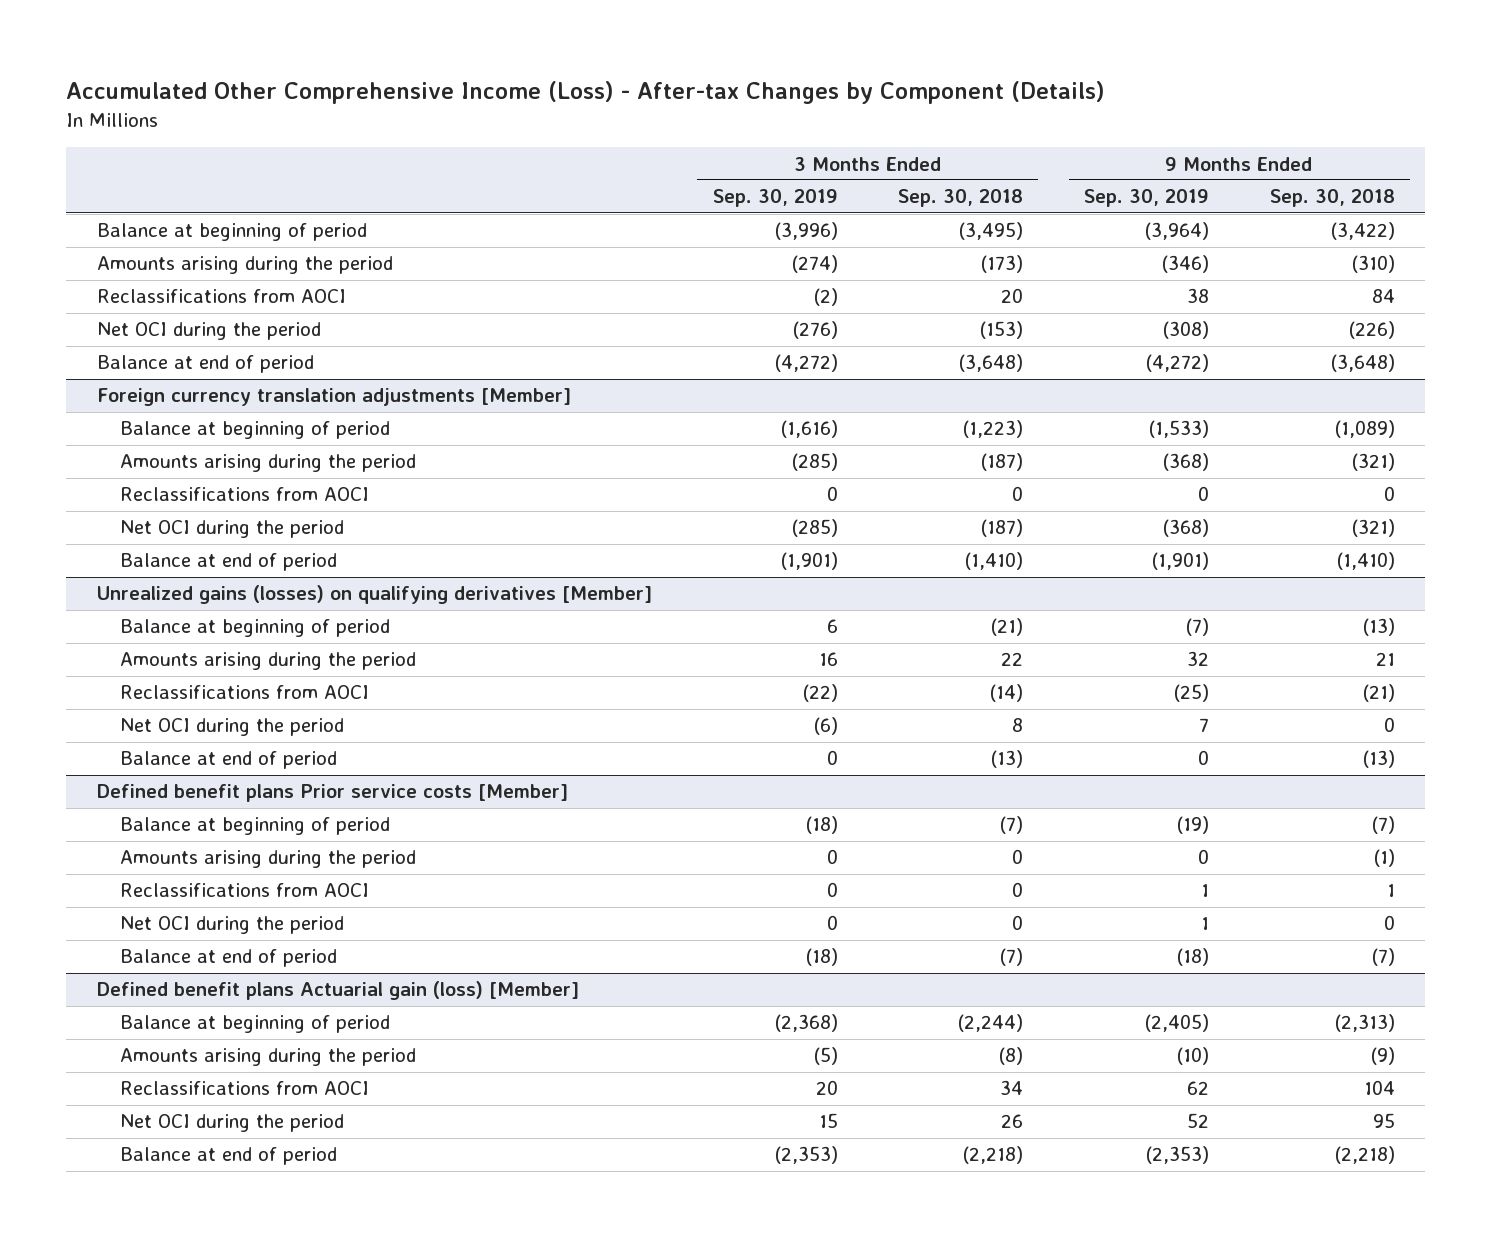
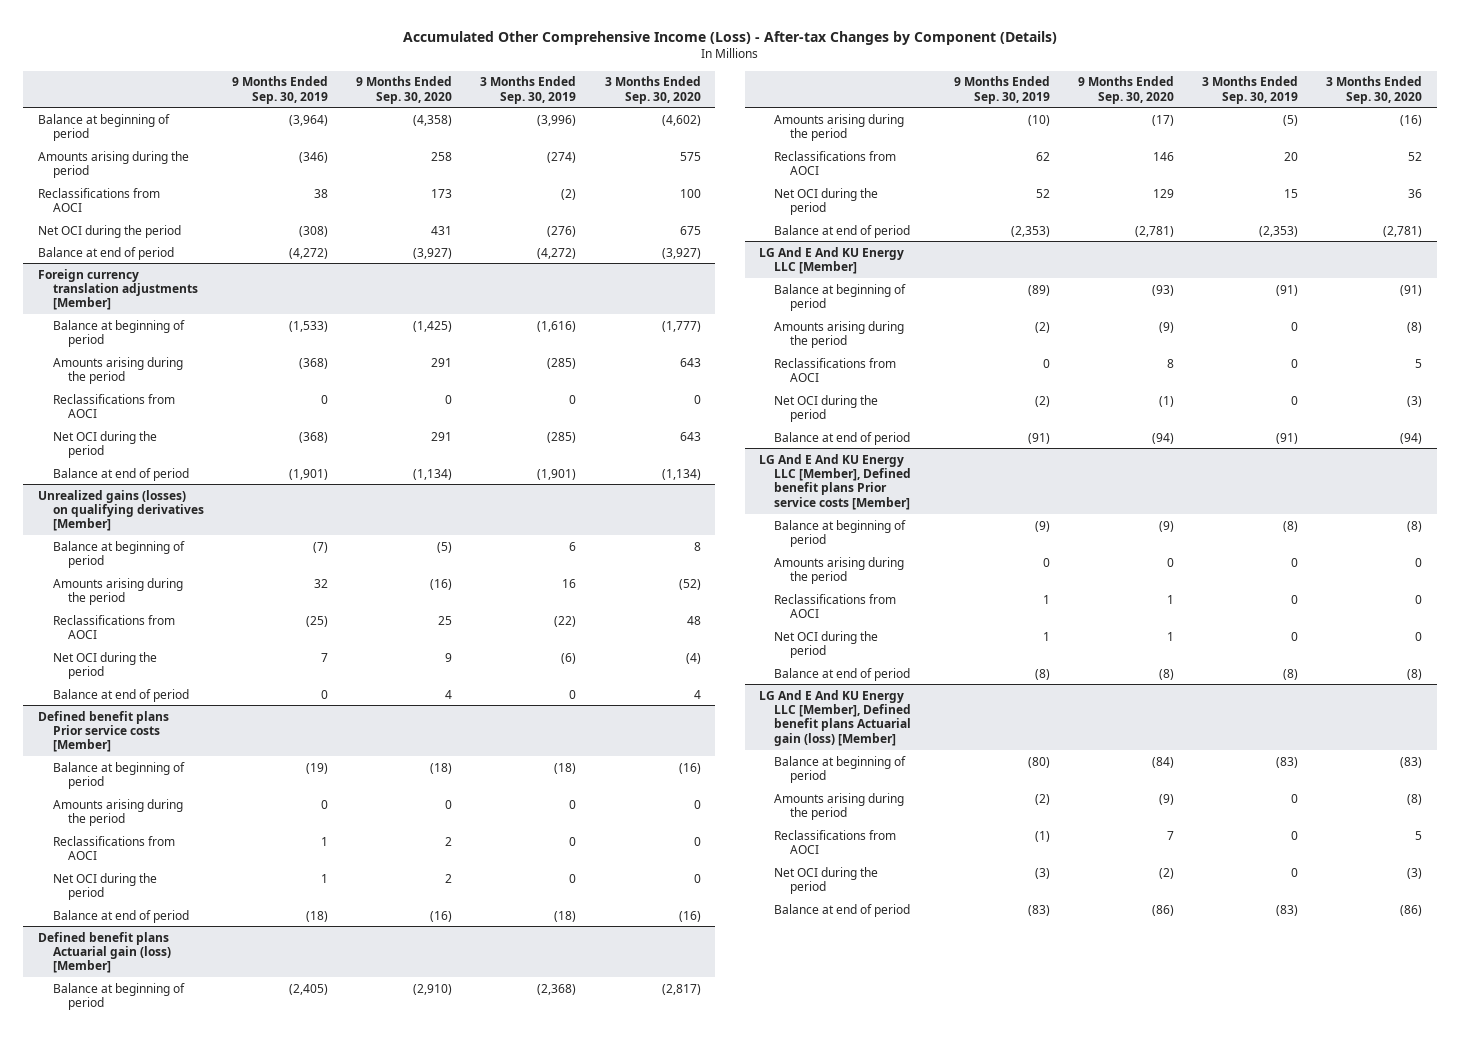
[898,189,1024,208] Sep. 30, 2018 -> none
[1269,189,1395,208] Sep. 30, 2018 -> none
none -> [356,76,453,104] 9 Months Ended Sep. 30, 2020
none -> [604,76,701,104] 3 Months Ended Sep. 30, 2020
none -> [759,246,905,274] LG And E And KU Energy LLC [Member]
none -> [774,283,907,311] Balance at beginning of period
none -> [774,320,905,348] Amounts arising during the period
none -> [774,357,897,382] Reclassifications from AOCI
none -> [774,394,879,422] Net OCI during the period
none -> [774,431,911,445] Balance at end of period
none -> [759,453,912,510] LG And E And KU Energy LLC [Member], Defined benefit plans Prior service costs [Member]
none -> [774,519,907,547] Balance at beginning of period
none -> [774,556,905,584] Amounts arising during the period
none -> [774,593,897,618] Reclassifications from AOCI
none -> [774,630,879,658] Net OCI during the period
none -> [774,667,911,681] Balance at end of period
none -> [759,689,912,746] LG And E And KU Energy LLC [Member], Defined benefit plans Actuarial gain (loss) [Member]
none -> [774,755,907,783] Balance at beginning of period
none -> [774,792,905,820] Amounts arising during the period
none -> [774,829,897,854] Reclassifications from AOCI
none -> [774,866,879,894] Net OCI during the period
none -> [774,903,911,917] Balance at end of period

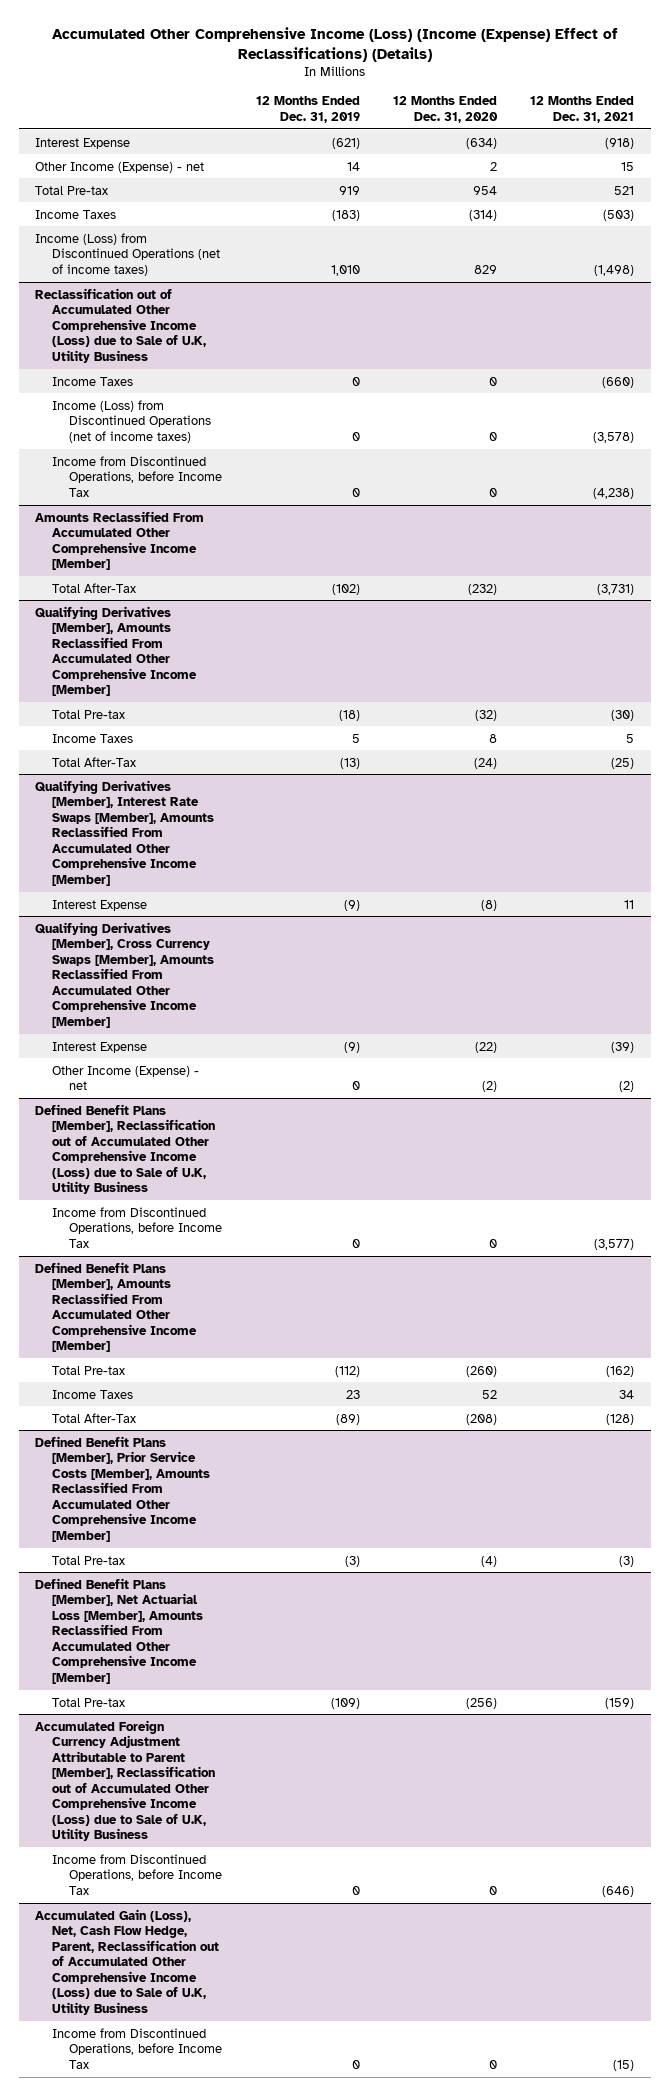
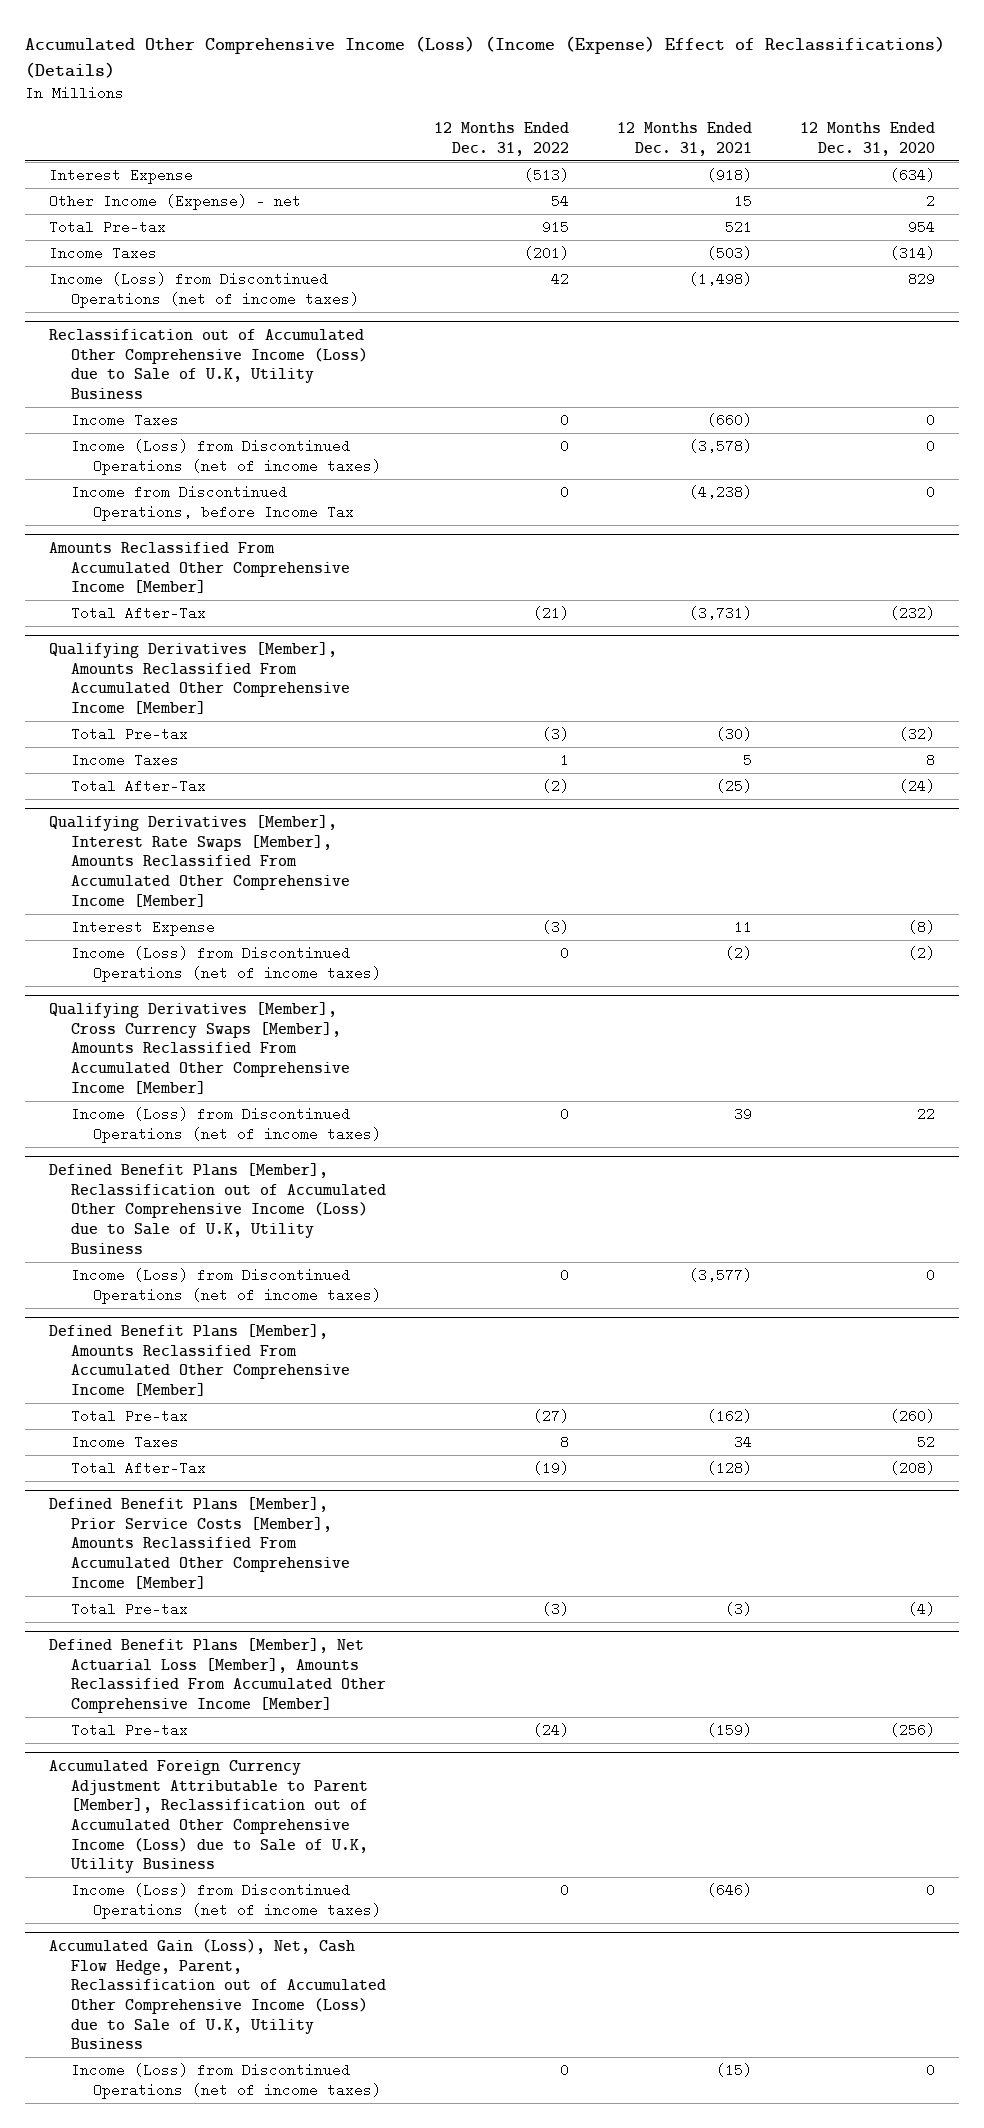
[255,96,360,123] 12 Months Ended Dec. 31, 2019 -> none
none -> [434,121,570,156] 12 Months Ended Dec. 31, 2022
none -> [71,946,382,982] Income (Loss) from Discontinued Operations (net of income taxes)
[52,1041,148,1053] Interest Expense -> none
[52,1065,200,1091] Other Income (Expense) - net -> none
none -> [71,1107,382,1143] Income (Loss) from Discontinued Operations (net of income taxes)
[52,1206,223,1248] Income from Discontinued Operations, before Income Tax -> [71,1268,382,1304] Income (Loss) from Discontinued Operations (net of income taxes)
[52,1853,223,1895] Income from Discontinued Operations, before Income Tax -> [71,1883,382,1919] Income (Loss) from Discontinued Operations (net of income taxes)
[52,2027,223,2069] Income from Discontinued Operations, before Income Tax -> [71,2063,382,2099] Income (Loss) from Discontinued Operations (net of income taxes)

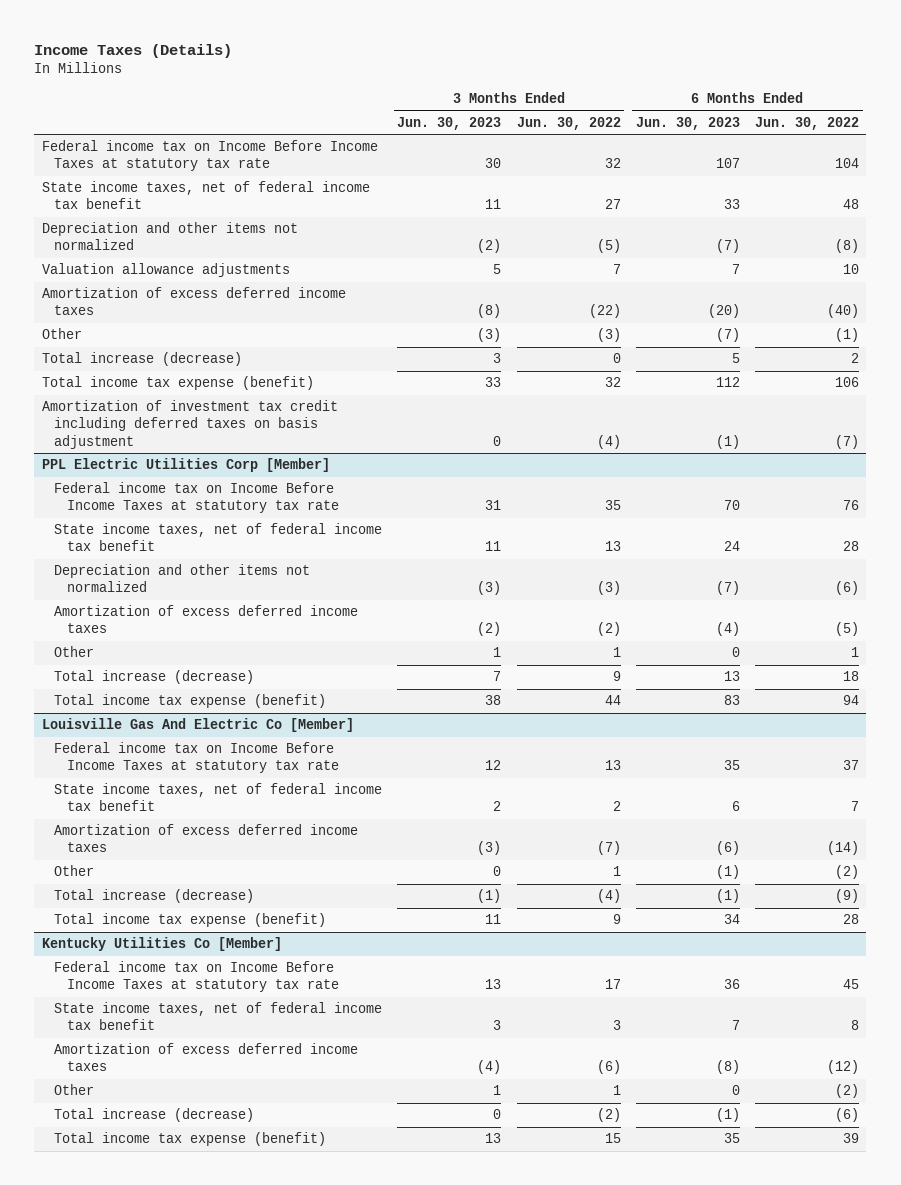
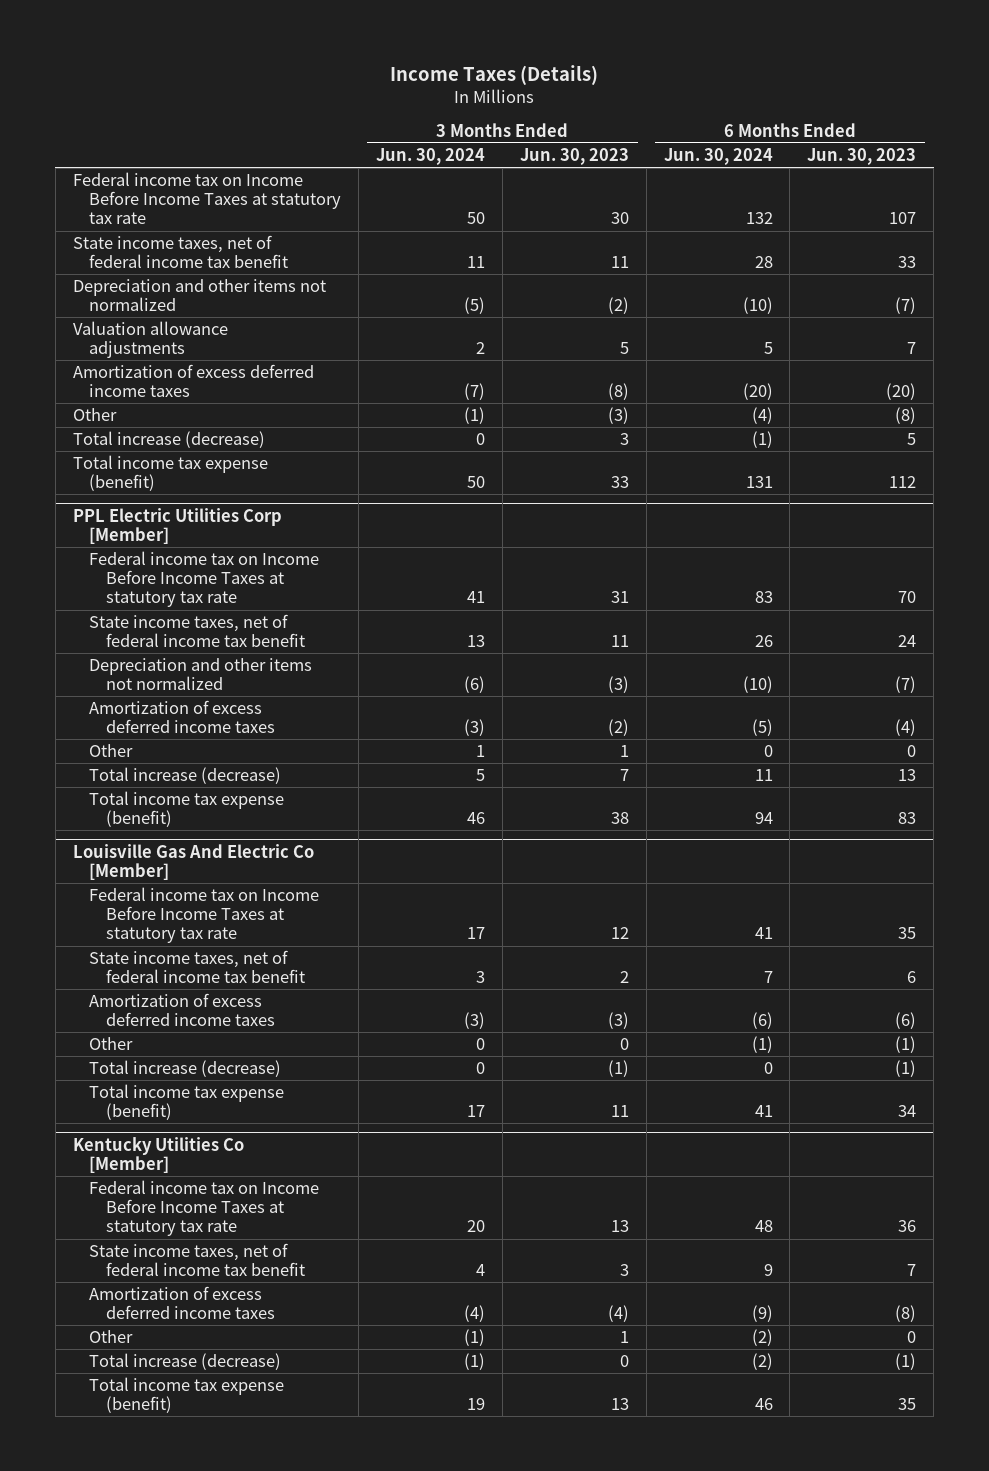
[516,116,621,130] Jun. 30, 2022 -> none
[754,116,859,130] Jun. 30, 2022 -> none
none -> [376,148,486,166] Jun. 30, 2024
none -> [663,148,773,166] Jun. 30, 2024
[715,328,740,343] (7) -> [895,407,917,425] (8)
[42,400,339,449] Amortization of investment tax credit including deferred taxes on basis adjustment -> none

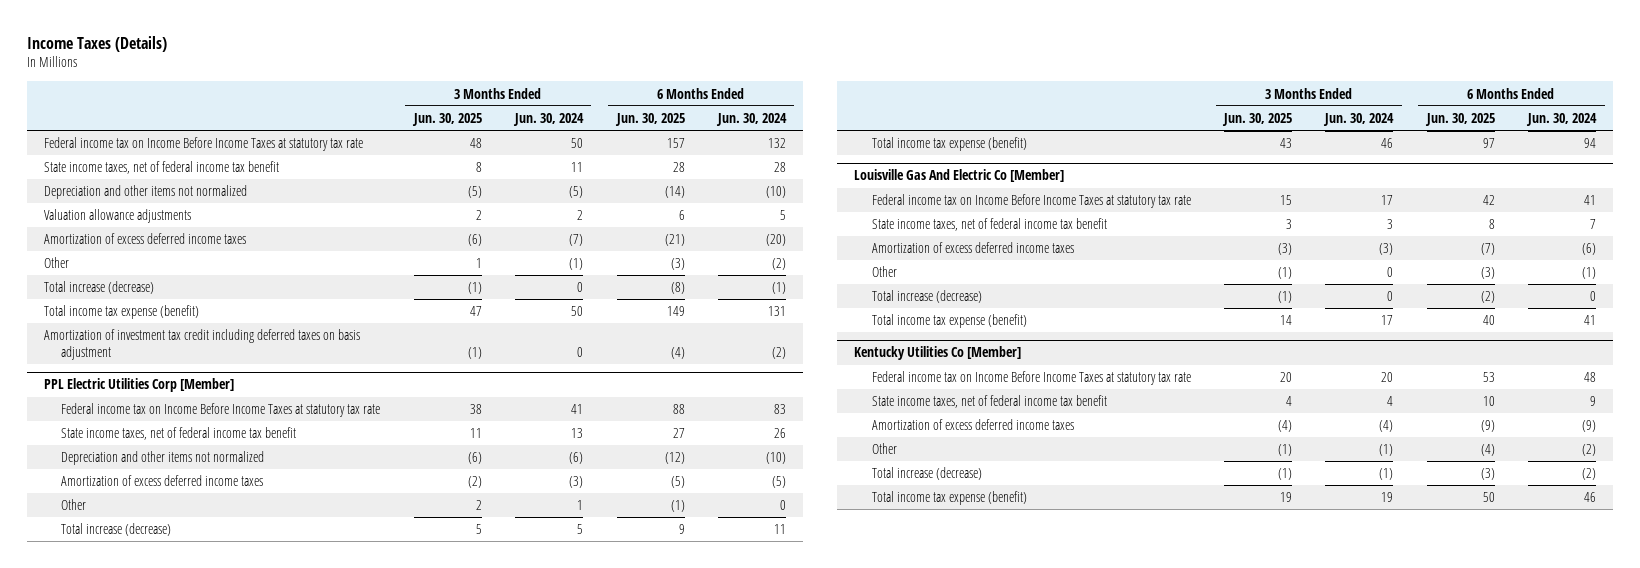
[519,148,629,166] Jun. 30, 2023 -> none
[807,148,917,166] Jun. 30, 2023 -> none
none -> [411,112,482,126] Jun. 30, 2025
none -> [614,112,685,126] Jun. 30, 2025
[751,407,773,425] (4) -> [771,258,786,271] (2)
none -> [43,329,360,360] Amortization of investment tax credit including deferred taxes on basis adjustment

